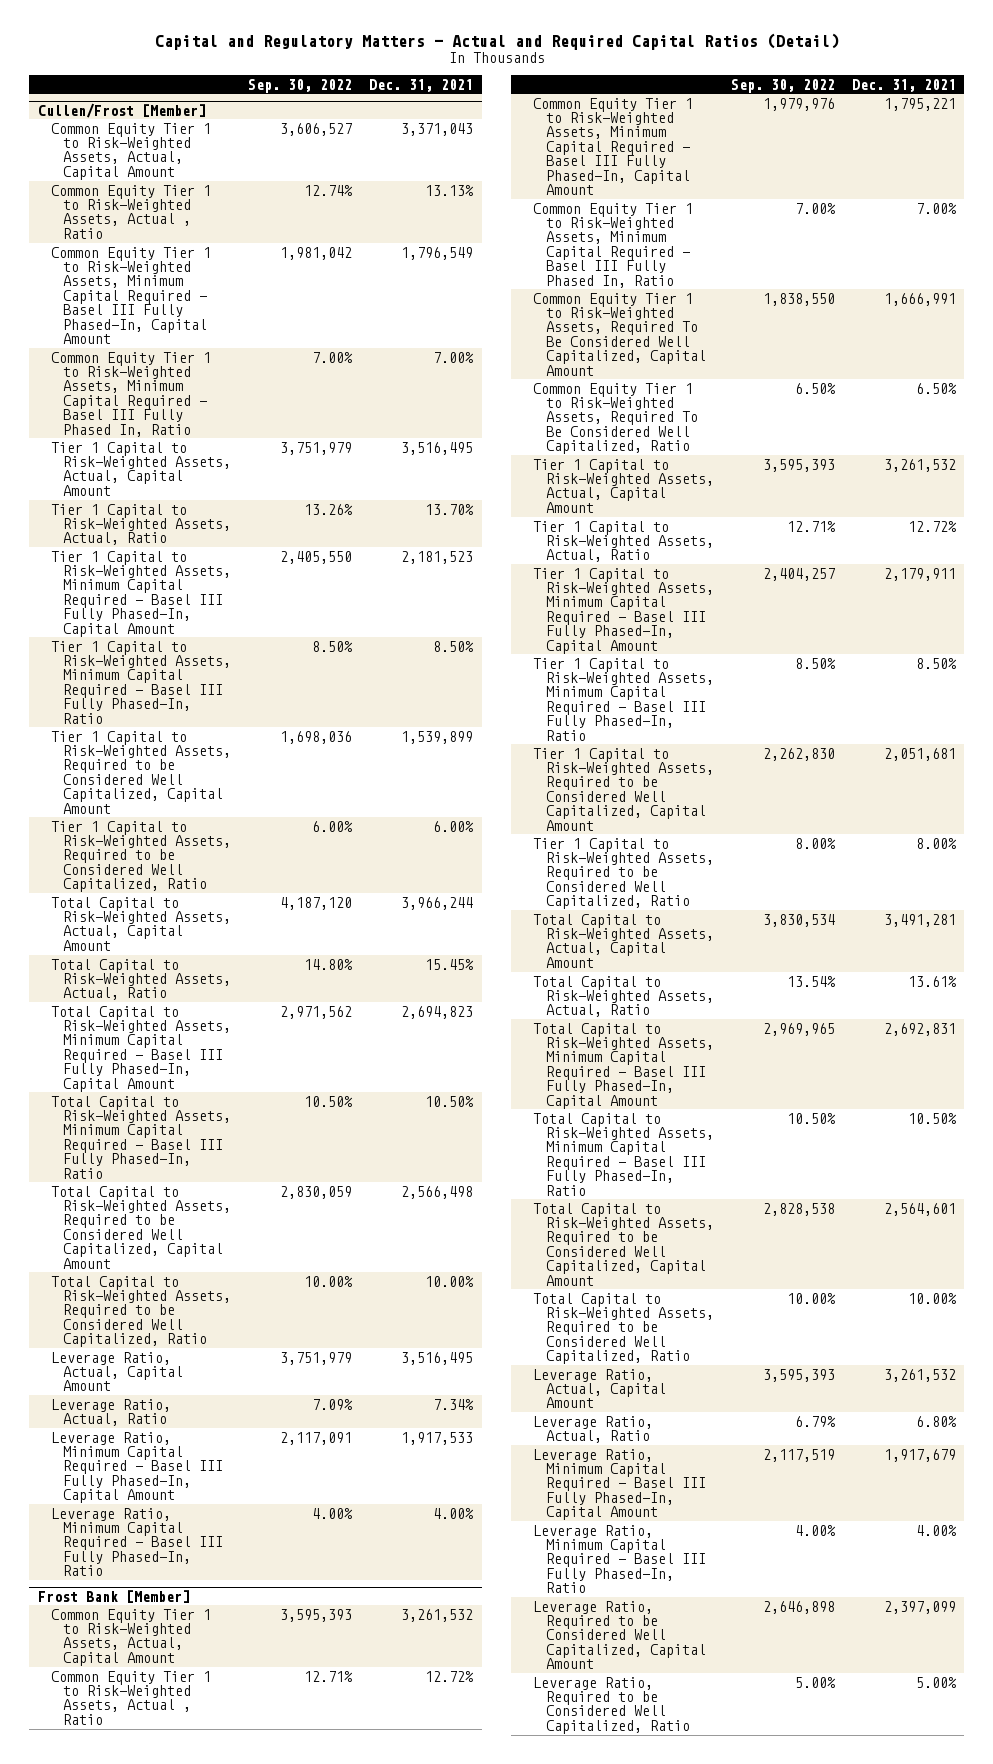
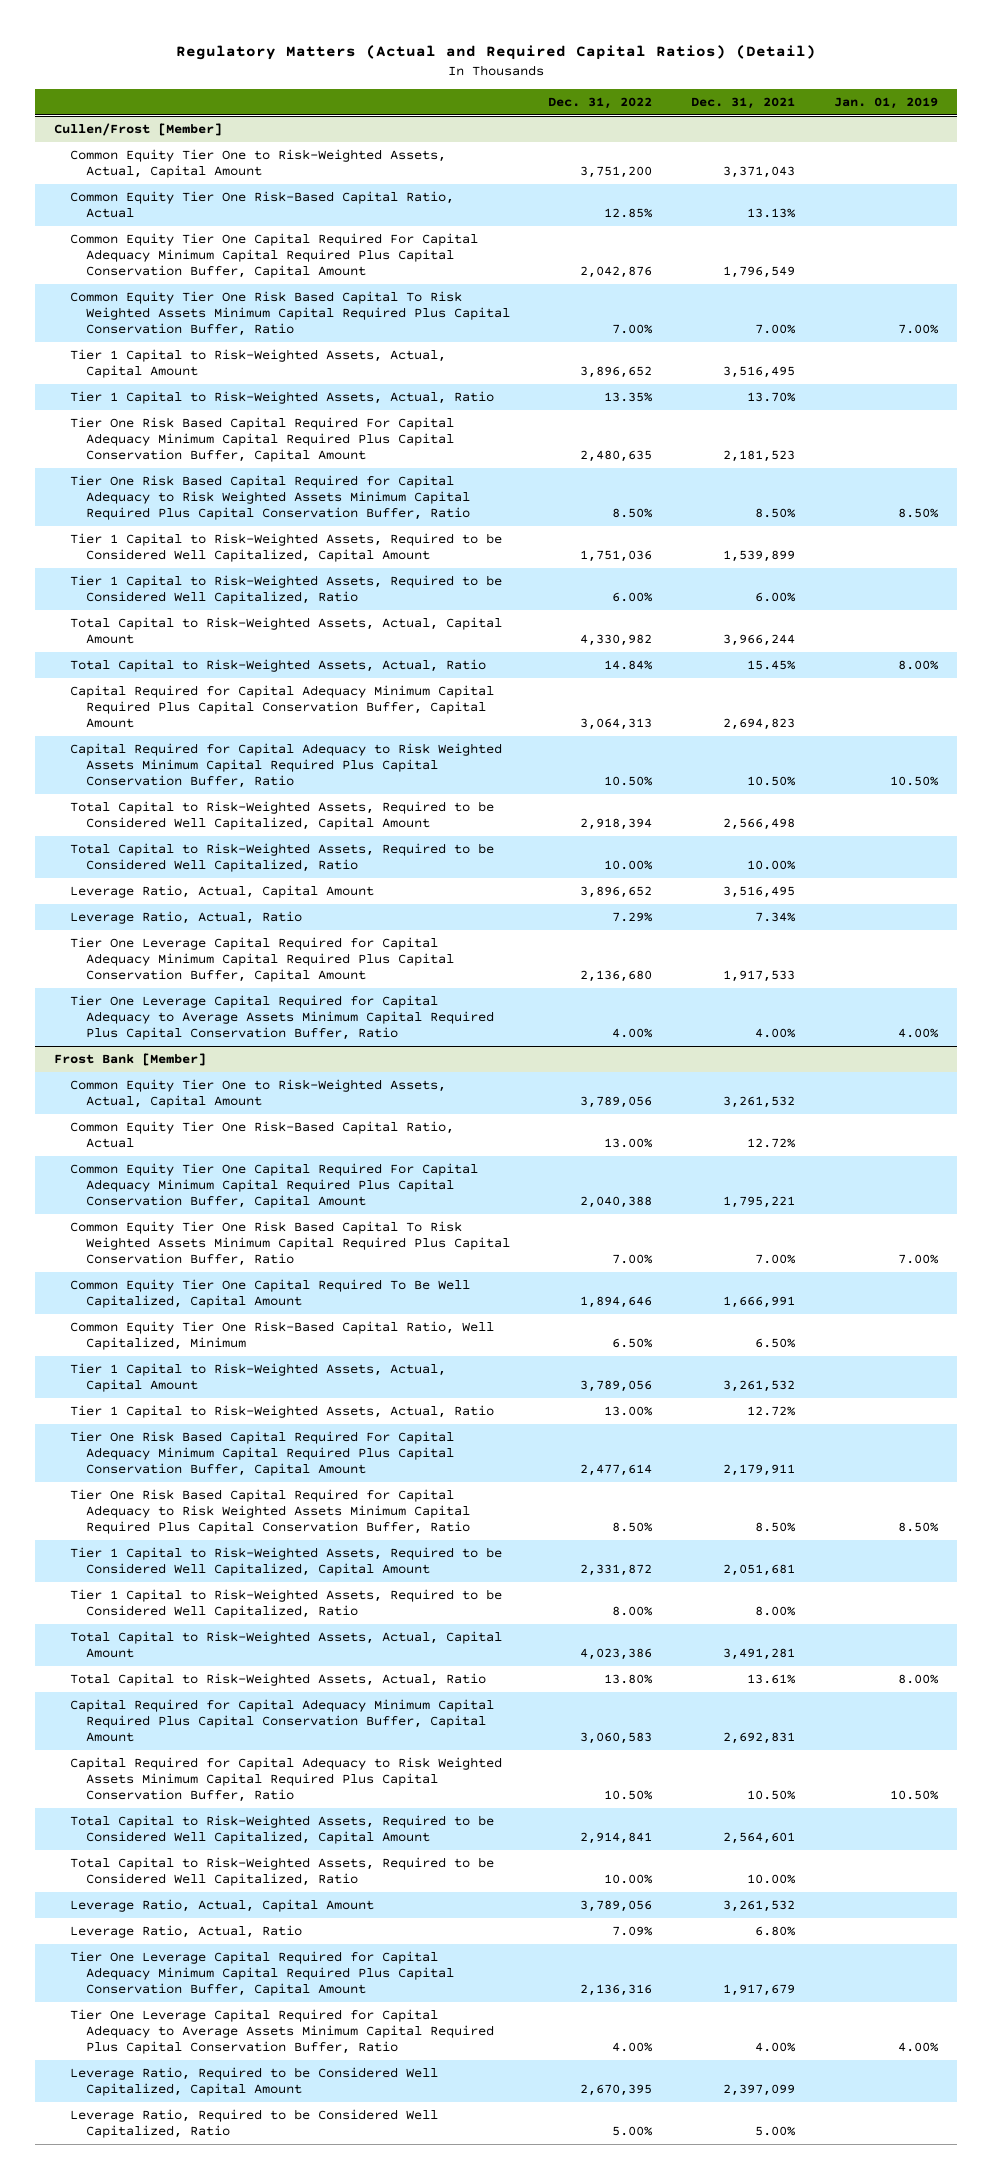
[154,33,839,51] Capital and Regulatory Matters - Actual and Required Capital Ratios (Detail) -> [175,45,816,61] Regulatory Matters (Actual and Required Capital Ratios) (Detail)
[248,78,353,93] Sep. 30, 2022 -> none
none -> [548,96,653,109] Dec. 31, 2022
none -> [833,96,938,109] Jan. 01, 2019
[50,122,211,180] Common Equity Tier 1 to Risk-Weighted Assets, Actual, Capital Amount -> [70,149,447,179] Common Equity Tier One to Risk-Weighted Assets, Actual, Capital Amount
[50,184,211,239] Common Equity Tier 1 to Risk-Weighted Assets, Actual , Ratio -> [70,191,455,219] Common Equity Tier One Risk-Based Capital Ratio, Actual
[50,246,211,345] Common Equity Tier 1 to Risk-Weighted Assets, Minimum Capital Required - Basel III Fully Phased-In, Capital Amount -> [70,233,479,279] Common Equity Tier One Capital Required For Capital Adequacy Minimum Capital Required Plus Capital Conservation Buffer, Capital Amount
[50,351,211,437] Common Equity Tier 1 to Risk-Weighted Assets, Minimum Capital Required - Basel III Fully Phased In, Ratio -> [70,291,510,337] Common Equity Tier One Risk Based Capital To Risk Weighted Assets Minimum Capital Required Plus Capital Conservation Buffer, Ratio
[50,640,232,724] Tier 1 Capital to Risk-Weighted Assets, Minimum Capital Required - Basel III Fully Phased-In, Ratio -> none
[50,550,232,637] Tier 1 Capital to Risk-Weighted Assets, Minimum Capital Required - Basel III Fully Phased-In, Capital Amount -> [70,417,455,463] Tier One Risk Based Capital Required For Capital Adequacy Minimum Capital Required Plus Capital Conservation Buffer, Capital Amount
none -> [70,475,470,521] Tier One Risk Based Capital Required for Capital Adequacy to Risk Weighted Assets Minimum Capital Required Plus Capital Conservation Buffer, Ratio
[50,1095,232,1179] Total Capital to Risk-Weighted Assets, Minimum Capital Required - Basel III Fully Phased-In, Ratio -> none
[50,1005,232,1092] Total Capital to Risk-Weighted Assets, Minimum Capital Required - Basel III Fully Phased-In, Capital Amount -> [70,685,495,729] Capital Required for Capital Adequacy Minimum Capital Required Plus Capital Conservation Buffer, Capital Amount
none -> [70,743,503,789] Capital Required for Capital Adequacy to Risk Weighted Assets Minimum Capital Required Plus Capital Conservation Buffer, Ratio
[50,1507,224,1577] Leverage Ratio, Minimum Capital Required - Basel III Fully Phased-In, Ratio -> none
[50,1431,224,1504] Leverage Ratio, Minimum Capital Required - Basel III Fully Phased-In, Capital Amount -> [70,937,454,983] Tier One Leverage Capital Required for Capital Adequacy Minimum Capital Required Plus Capital Conservation Buffer, Capital Amount
none -> [70,995,494,1041] Tier One Leverage Capital Required for Capital Adequacy to Average Assets Minimum Capital Required Plus Capital Conservation Buffer, Ratio
[50,1608,211,1666] Common Equity Tier 1 to Risk-Weighted Assets, Actual, Capital Amount -> [70,1079,447,1109] Common Equity Tier One to Risk-Weighted Assets, Actual, Capital Amount
[50,1670,211,1725] Common Equity Tier 1 to Risk-Weighted Assets, Actual , Ratio -> [70,1121,455,1149] Common Equity Tier One Risk-Based Capital Ratio, Actual
[532,97,693,196] Common Equity Tier 1 to Risk-Weighted Assets, Minimum Capital Required - Basel III Fully Phased-In, Capital Amount -> [70,1163,479,1209] Common Equity Tier One Capital Required For Capital Adequacy Minimum Capital Required Plus Capital Conservation Buffer, Capital Amount
[532,202,693,288] Common Equity Tier 1 to Risk-Weighted Assets, Minimum Capital Required - Basel III Fully Phased In, Ratio -> [70,1221,510,1267] Common Equity Tier One Risk Based Capital To Risk Weighted Assets Minimum Capital Required Plus Capital Conservation Buffer, Ratio
[532,292,706,376] Common Equity Tier 1 to Risk-Weighted Assets, Required To Be Considered Well Capitalized, Capital Amount -> [70,1279,471,1309] Common Equity Tier One Capital Required To Be Well Capitalized, Capital Amount
[532,382,698,455] Common Equity Tier 1 to Risk-Weighted Assets, Required To Be Considered Well Capitalized, Ratio -> [70,1321,495,1351] Common Equity Tier One Risk-Based Capital Ratio, Well Capitalized, Minimum
[532,657,714,741] Tier 1 Capital to Risk-Weighted Assets, Minimum Capital Required - Basel III Fully Phased-In, Ratio -> none
[532,567,714,654] Tier 1 Capital to Risk-Weighted Assets, Minimum Capital Required - Basel III Fully Phased-In, Capital Amount -> [70,1431,455,1477] Tier One Risk Based Capital Required For Capital Adequacy Minimum Capital Required Plus Capital Conservation Buffer, Capital Amount
none -> [70,1489,470,1535] Tier One Risk Based Capital Required for Capital Adequacy to Risk Weighted Assets Minimum Capital Required Plus Capital Conservation Buffer, Ratio
[532,1112,714,1196] Total Capital to Risk-Weighted Assets, Minimum Capital Required - Basel III Fully Phased-In, Ratio -> none
[532,1022,714,1109] Total Capital to Risk-Weighted Assets, Minimum Capital Required - Basel III Fully Phased-In, Capital Amount -> [70,1699,495,1743] Capital Required for Capital Adequacy Minimum Capital Required Plus Capital Conservation Buffer, Capital Amount
none -> [70,1757,503,1803] Capital Required for Capital Adequacy to Risk Weighted Assets Minimum Capital Required Plus Capital Conservation Buffer, Ratio
[532,1524,706,1594] Leverage Ratio, Minimum Capital Required - Basel III Fully Phased-In, Ratio -> none
[532,1448,706,1521] Leverage Ratio, Minimum Capital Required - Basel III Fully Phased-In, Capital Amount -> [70,1951,454,1997] Tier One Leverage Capital Required for Capital Adequacy Minimum Capital Required Plus Capital Conservation Buffer, Capital Amount
none -> [70,2009,494,2055] Tier One Leverage Capital Required for Capital Adequacy to Average Assets Minimum Capital Required Plus Capital Conservation Buffer, Ratio

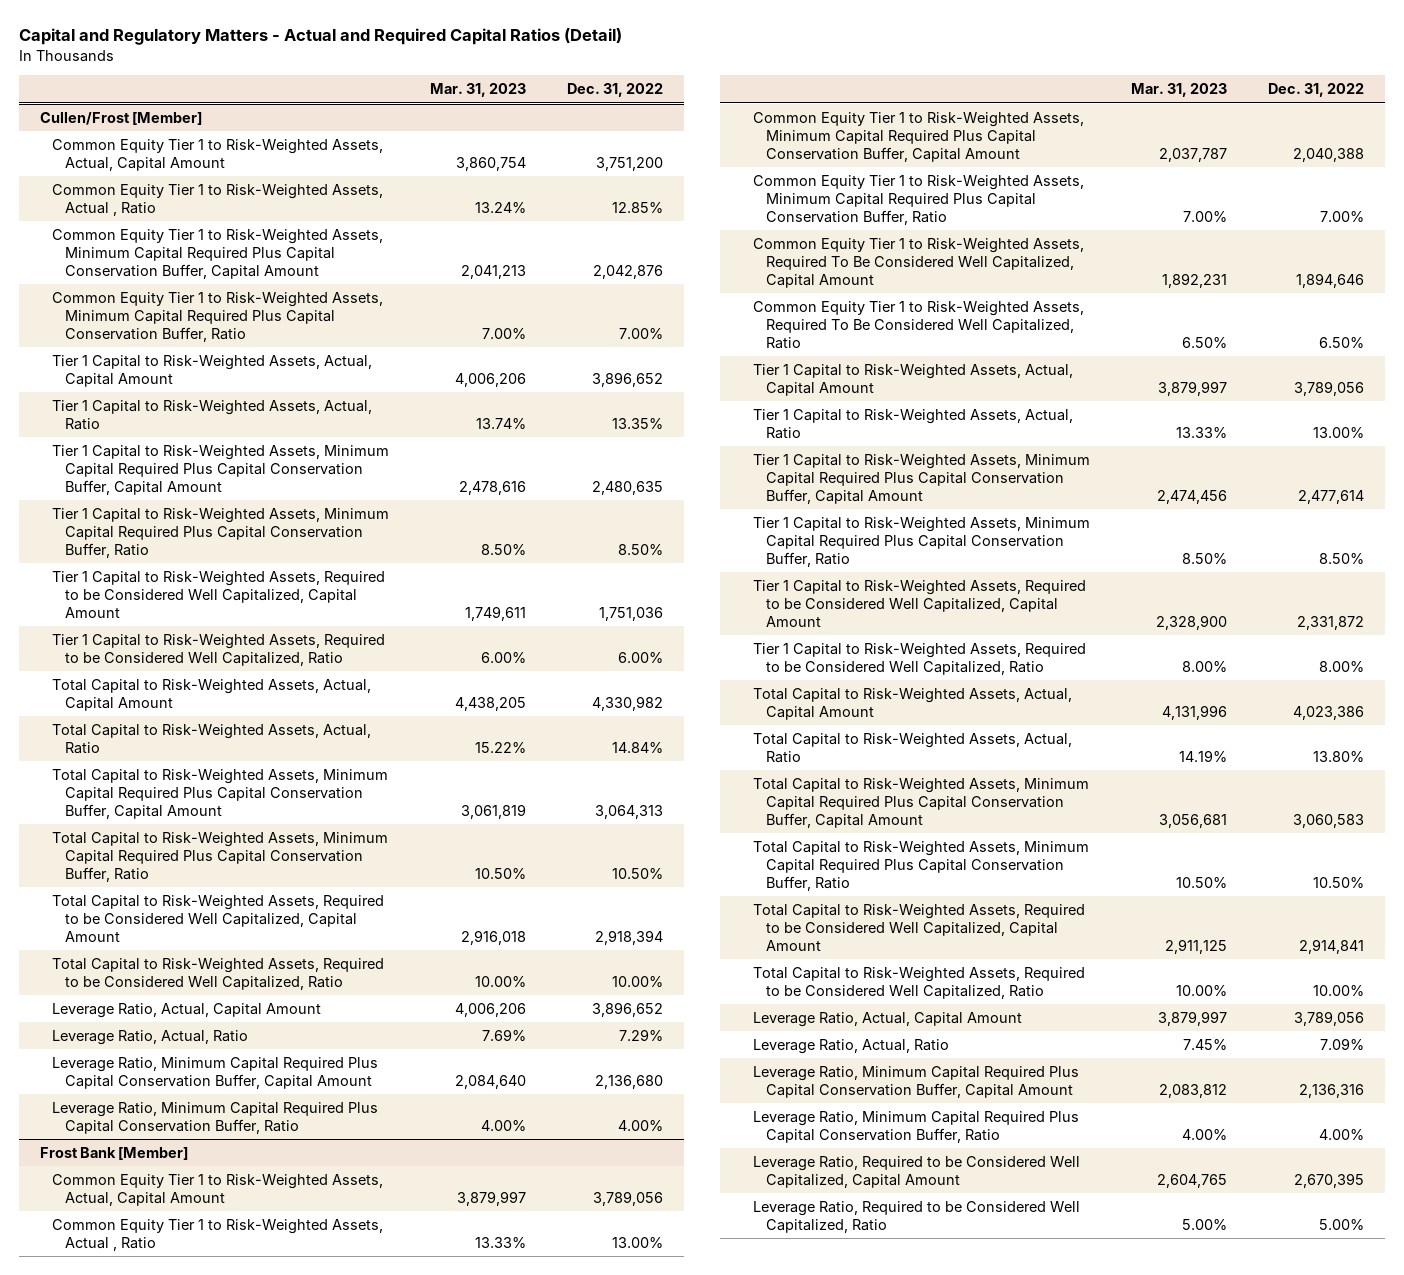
[175,45,816,61] Regulatory Matters (Actual and Required Capital Ratios) (Detail) -> [19,28,623,46] Capital and Regulatory Matters - Actual and Required Capital Ratios (Detail)
[691,96,796,109] Dec. 31, 2021 -> none
[833,96,938,109] Jan. 01, 2019 -> none
none -> [430,83,527,98] Mar. 31, 2023
[70,149,447,179] Common Equity Tier One to Risk-Weighted Assets, Actual, Capital Amount -> [52,138,384,171] Common Equity Tier 1 to Risk-Weighted Assets, Actual, Capital Amount
[70,191,455,219] Common Equity Tier One Risk-Based Capital Ratio, Actual -> [52,183,384,216] Common Equity Tier 1 to Risk-Weighted Assets, Actual , Ratio
[70,233,479,279] Common Equity Tier One Capital Required For Capital Adequacy Minimum Capital Required Plus Capital Conservation Buffer, Capital Amount -> [52,228,384,279] Common Equity Tier 1 to Risk-Weighted Assets, Minimum Capital Required Plus Capital Conservation Buffer, Capital Amount
[70,291,510,337] Common Equity Tier One Risk Based Capital To Risk Weighted Assets Minimum Capital Required Plus Capital Conservation Buffer, Ratio -> [52,291,384,342] Common Equity Tier 1 to Risk-Weighted Assets, Minimum Capital Required Plus Capital Conservation Buffer, Ratio
[70,417,455,463] Tier One Risk Based Capital Required For Capital Adequacy Minimum Capital Required Plus Capital Conservation Buffer, Capital Amount -> none
[70,475,470,521] Tier One Risk Based Capital Required for Capital Adequacy to Risk Weighted Assets Minimum Capital Required Plus Capital Conservation Buffer, Ratio -> [52,444,390,495] Tier 1 Capital to Risk-Weighted Assets, Minimum Capital Required Plus Capital Conservation Buffer, Capital Amount
[612,508,654,519] 8.50% -> [592,480,664,495] 2,480,635
none -> [52,507,390,558] Tier 1 Capital to Risk-Weighted Assets, Minimum Capital Required Plus Capital Conservation Buffer, Ratio
[70,685,495,729] Capital Required for Capital Adequacy Minimum Capital Required Plus Capital Conservation Buffer, Capital Amount -> none
[70,743,503,789] Capital Required for Capital Adequacy to Risk Weighted Assets Minimum Capital Required Plus Capital Conservation Buffer, Ratio -> [52,768,389,819] Total Capital to Risk-Weighted Assets, Minimum Capital Required Plus Capital Conservation Buffer, Capital Amount
[604,776,654,787] 10.50% -> [595,804,664,819] 3,064,313
none -> [52,831,389,882] Total Capital to Risk-Weighted Assets, Minimum Capital Required Plus Capital Conservation Buffer, Ratio
[70,937,454,983] Tier One Leverage Capital Required for Capital Adequacy Minimum Capital Required Plus Capital Conservation Buffer, Capital Amount -> [52,1056,379,1089] Leverage Ratio, Minimum Capital Required Plus Capital Conservation Buffer, Capital Amount
[70,995,494,1041] Tier One Leverage Capital Required for Capital Adequacy to Average Assets Minimum Capital Required Plus Capital Conservation Buffer, Ratio -> [52,1101,379,1134] Leverage Ratio, Minimum Capital Required Plus Capital Conservation Buffer, Ratio
[70,1079,447,1109] Common Equity Tier One to Risk-Weighted Assets, Actual, Capital Amount -> [52,1173,384,1206] Common Equity Tier 1 to Risk-Weighted Assets, Actual, Capital Amount
[70,1121,455,1149] Common Equity Tier One Risk-Based Capital Ratio, Actual -> [52,1218,384,1251] Common Equity Tier 1 to Risk-Weighted Assets, Actual , Ratio
[70,1163,479,1209] Common Equity Tier One Capital Required For Capital Adequacy Minimum Capital Required Plus Capital Conservation Buffer, Capital Amount -> [753,111,1085,162] Common Equity Tier 1 to Risk-Weighted Assets, Minimum Capital Required Plus Capital Conservation Buffer, Capital Amount
[70,1221,510,1267] Common Equity Tier One Risk Based Capital To Risk Weighted Assets Minimum Capital Required Plus Capital Conservation Buffer, Ratio -> [753,174,1085,225] Common Equity Tier 1 to Risk-Weighted Assets, Minimum Capital Required Plus Capital Conservation Buffer, Ratio
[70,1279,471,1309] Common Equity Tier One Capital Required To Be Well Capitalized, Capital Amount -> [753,237,1085,288] Common Equity Tier 1 to Risk-Weighted Assets, Required To Be Considered Well Capitalized, Capital Amount
[70,1321,495,1351] Common Equity Tier One Risk-Based Capital Ratio, Well Capitalized, Minimum -> [753,300,1085,349] Common Equity Tier 1 to Risk-Weighted Assets, Required To Be Considered Well Capitalized, Ratio
[70,1431,455,1477] Tier One Risk Based Capital Required For Capital Adequacy Minimum Capital Required Plus Capital Conservation Buffer, Capital Amount -> none
[70,1489,470,1535] Tier One Risk Based Capital Required for Capital Adequacy to Risk Weighted Assets Minimum Capital Required Plus Capital Conservation Buffer, Ratio -> [753,453,1091,504] Tier 1 Capital to Risk-Weighted Assets, Minimum Capital Required Plus Capital Conservation Buffer, Capital Amount
[612,1522,654,1533] 8.50% -> [1298,489,1365,504] 2,477,614
none -> [753,516,1091,567] Tier 1 Capital to Risk-Weighted Assets, Minimum Capital Required Plus Capital Conservation Buffer, Ratio
[70,1699,495,1743] Capital Required for Capital Adequacy Minimum Capital Required Plus Capital Conservation Buffer, Capital Amount -> none
[70,1757,503,1803] Capital Required for Capital Adequacy to Risk Weighted Assets Minimum Capital Required Plus Capital Conservation Buffer, Ratio -> [753,777,1090,828] Total Capital to Risk-Weighted Assets, Minimum Capital Required Plus Capital Conservation Buffer, Capital Amount
[604,1790,654,1801] 10.50% -> [1293,813,1365,828] 3,060,583
none -> [753,840,1090,891] Total Capital to Risk-Weighted Assets, Minimum Capital Required Plus Capital Conservation Buffer, Ratio
[70,1951,454,1997] Tier One Leverage Capital Required for Capital Adequacy Minimum Capital Required Plus Capital Conservation Buffer, Capital Amount -> [753,1065,1080,1098] Leverage Ratio, Minimum Capital Required Plus Capital Conservation Buffer, Capital Amount
[70,2009,494,2055] Tier One Leverage Capital Required for Capital Adequacy to Average Assets Minimum Capital Required Plus Capital Conservation Buffer, Ratio -> [753,1110,1080,1143] Leverage Ratio, Minimum Capital Required Plus Capital Conservation Buffer, Ratio

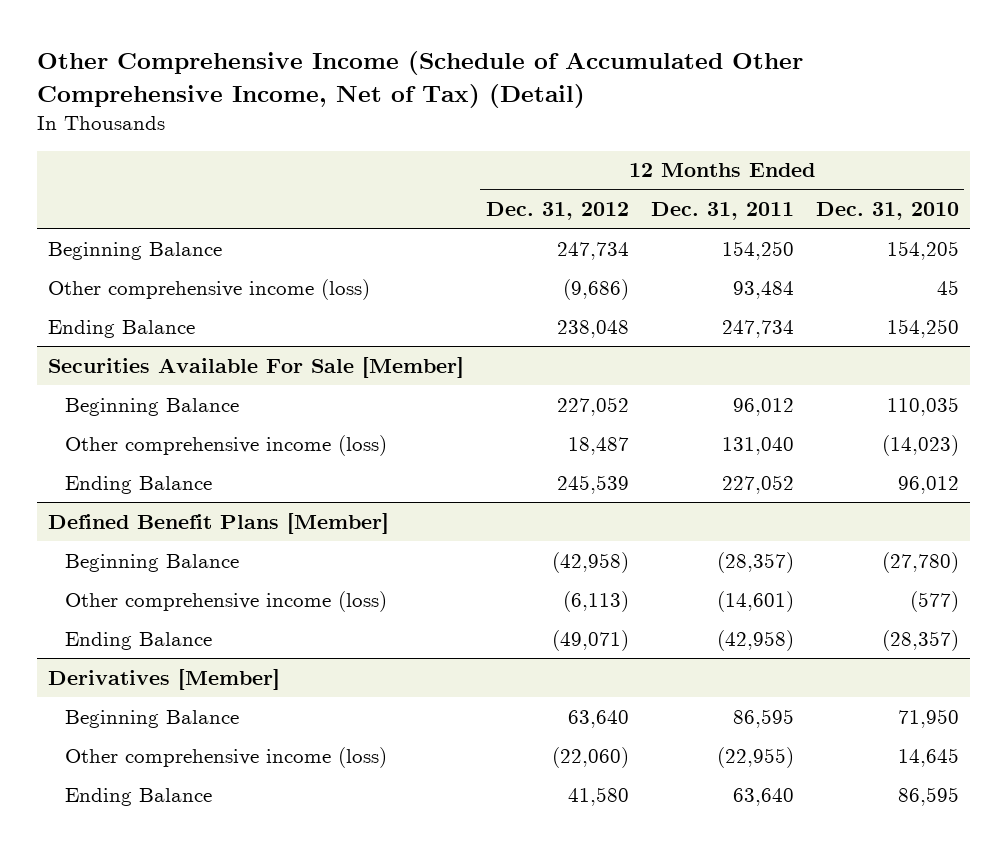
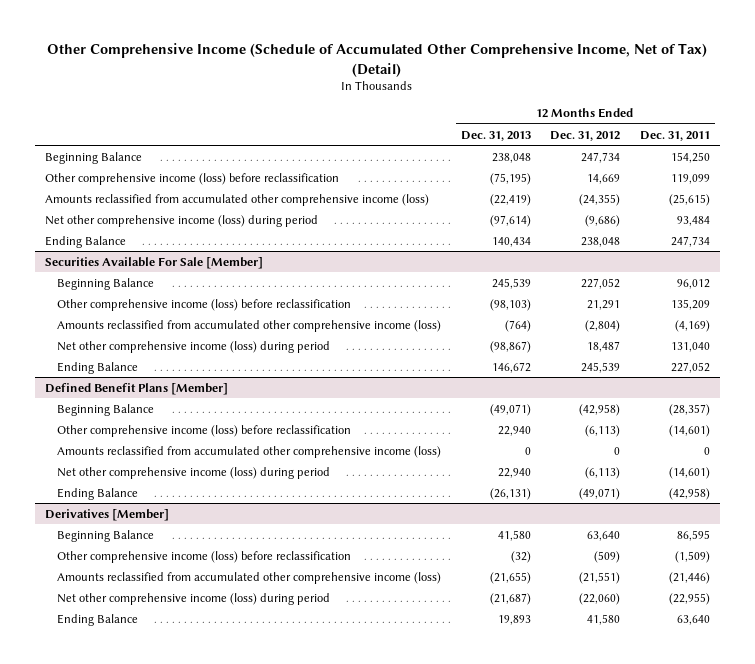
[815,202,959,221] Dec. 31, 2010 -> none
none -> [460,130,531,141] Dec. 31, 2013
none -> [44,172,339,185] Other comprehensive income (loss) before reclassification
none -> [44,193,429,206] Amounts reclassified from accumulated other comprehensive income (loss)
[47,278,370,300] Other comprehensive income (loss) -> [44,214,318,227] Net other comprehensive income (loss) during period
none -> [56,298,351,311] Other comprehensive income (loss) before reclassification
none -> [56,319,441,332] Amounts reclassified from accumulated other comprehensive income (loss)
[64,434,387,456] Other comprehensive income (loss) -> [56,340,330,353] Net other comprehensive income (loss) during period
none -> [56,424,351,437] Other comprehensive income (loss) before reclassification
none -> [56,445,441,458] Amounts reclassified from accumulated other comprehensive income (loss)
[64,590,387,612] Other comprehensive income (loss) -> [56,466,330,479] Net other comprehensive income (loss) during period
none -> [56,550,351,563] Other comprehensive income (loss) before reclassification
none -> [56,571,441,584] Amounts reclassified from accumulated other comprehensive income (loss)
[64,746,387,768] Other comprehensive income (loss) -> [56,592,330,605] Net other comprehensive income (loss) during period

